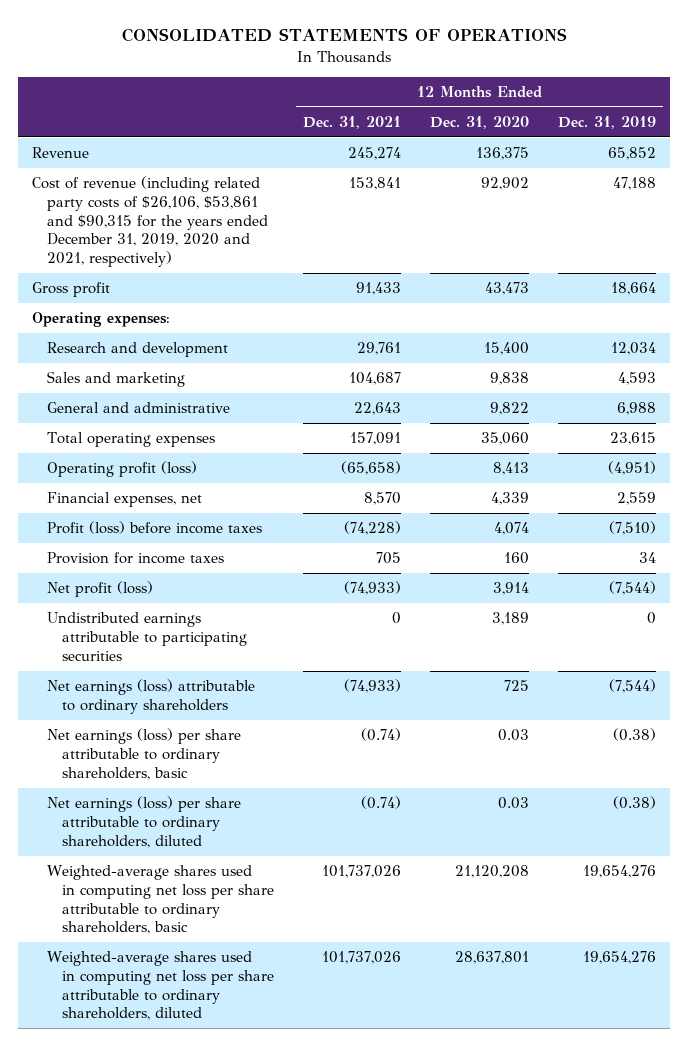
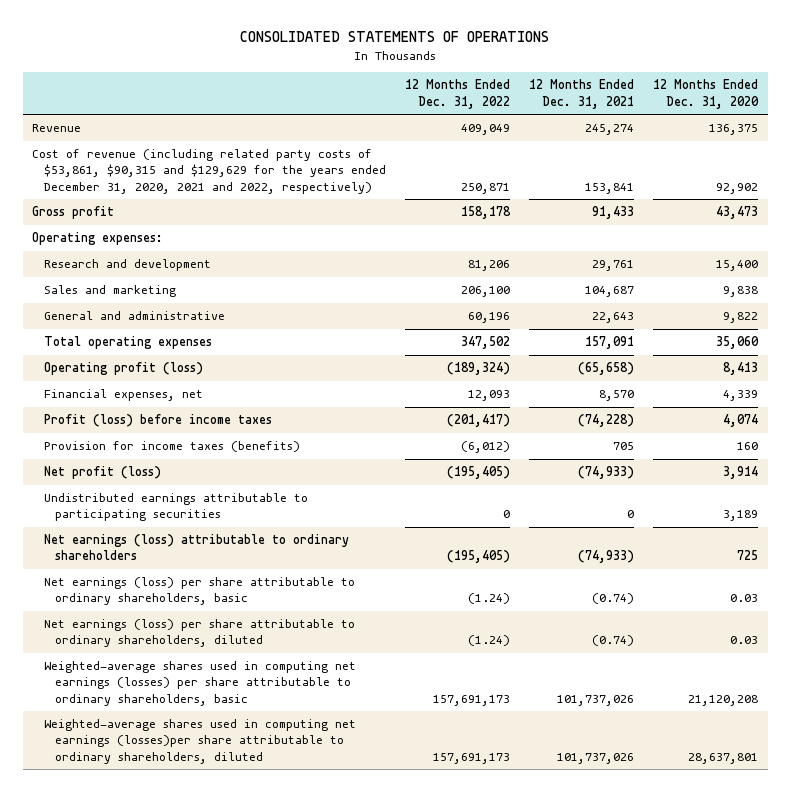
[557,115,656,129] Dec. 31, 2019 -> none
none -> [404,79,510,109] 12 Months Ended Dec. 31, 2022
[32,176,269,268] Cost of revenue (including related party costs of $26,106, $53,861 and $90,315 for the years ended December 31, 2019, 2020 and 2021, respectively) -> [32,149,386,194] Cost of revenue (including related party costs of $53,861, $90,315 and $129,629 for the years ended December 31, 2020, 2021 and 2022, respectively)
[47,552,225,565] Provision for income taxes -> [43,441,300,453] Provision for income taxes (benefits)
[47,865,275,935] Weighted-average shares used in computing net loss per share attributable to ordinary shareholders, basic -> [43,661,356,706] Weighted-average shares used in computing net earnings (losses) per share attributable to ordinary shareholders, basic
[47,951,275,1021] Weighted-average shares used in computing net loss per share attributable to ordinary shareholders, diluted -> [43,719,356,764] Weighted-average shares used in computing net earnings (losses)per share attributable to ordinary shareholders, diluted

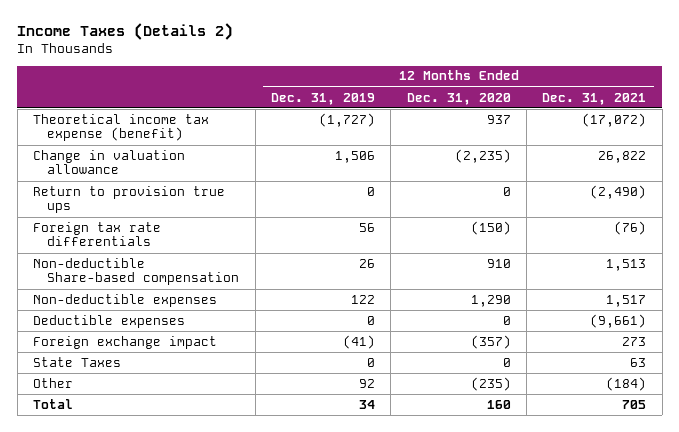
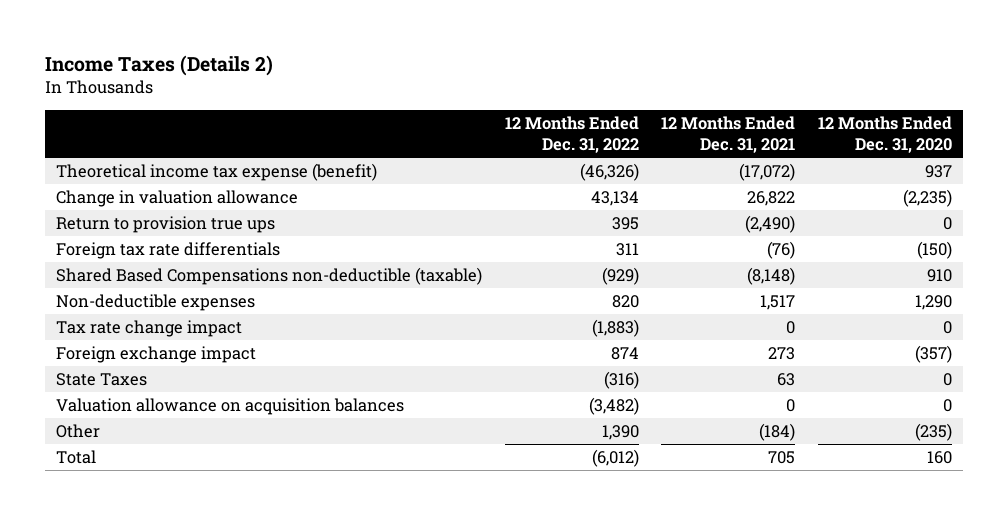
[270,92,375,105] Dec. 31, 2019 -> none
none -> [504,115,639,154] 12 Months Ended Dec. 31, 2022
[32,257,240,286] Non-deductible Share-based compensation -> [55,266,482,285] Shared Based Compensations non-deductible (taxable)
[606,258,647,271] 1,513 -> [747,266,796,285] (8,148)
[32,314,185,328] Deductible expenses -> none
none -> [55,319,242,337] Tax rate change impact
none -> [55,397,404,415] Valuation allowance on acquisition balances

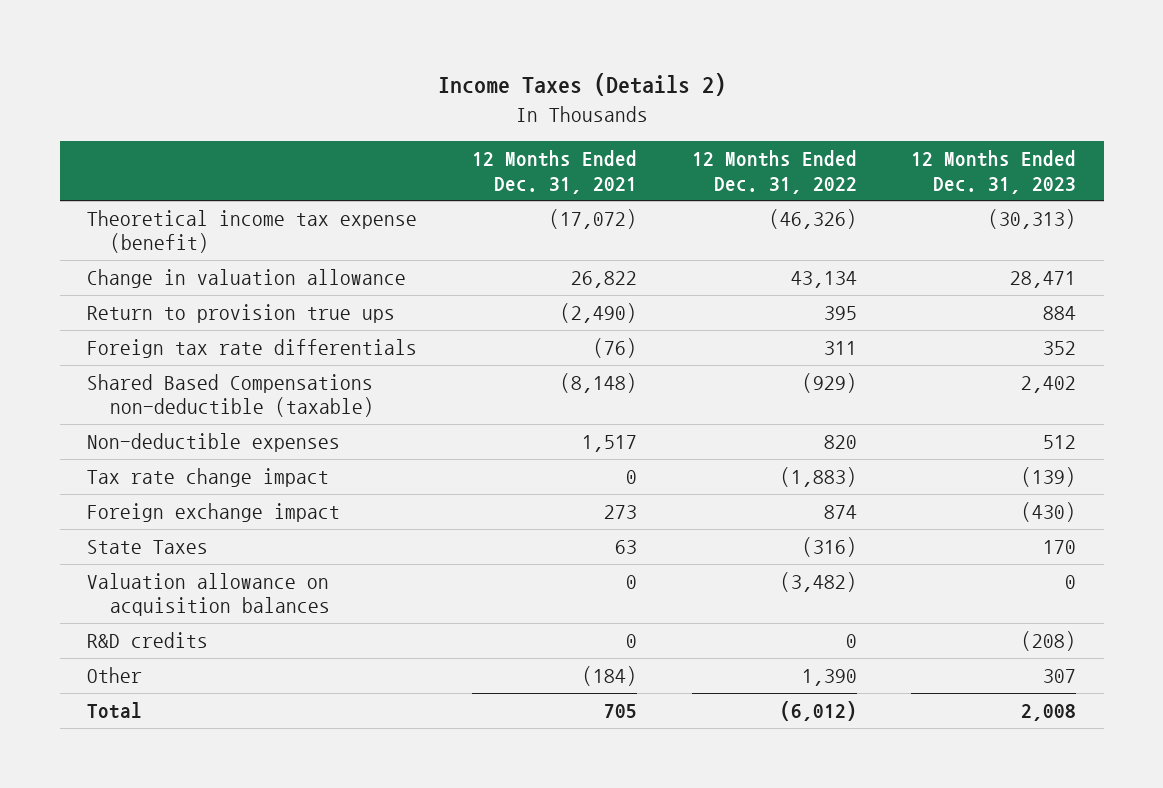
[817,115,952,154] 12 Months Ended Dec. 31, 2020 -> none
none -> [911,150,1077,194] 12 Months Ended Dec. 31, 2023
none -> [87,631,209,648] R&D credits

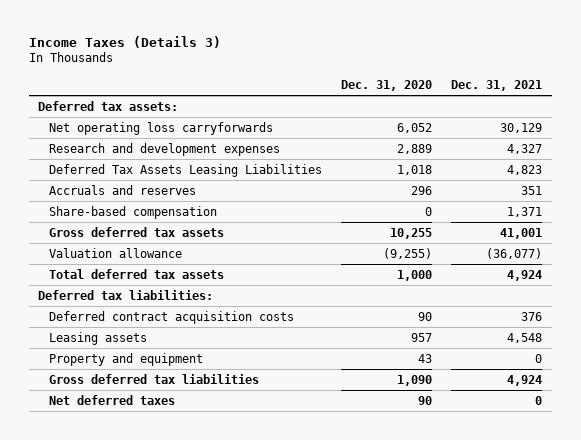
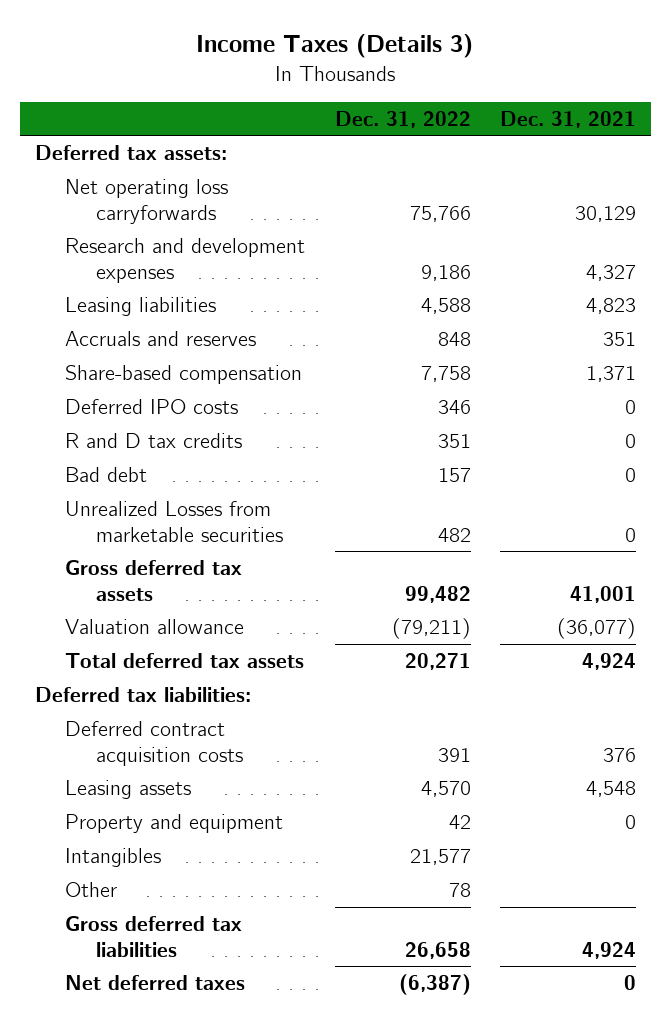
[341,79,433,91] Dec. 31, 2020 -> none
none -> [334,110,471,128] Dec. 31, 2022
[49,163,323,177] Deferred Tax Assets Leasing Liabilities -> [65,297,217,317] Leasing liabilities
none -> [65,399,239,415] Deferred IPO costs
none -> [65,433,243,449] R and D tax credits
none -> [65,467,148,483] Bad debt
none -> [65,501,283,542] Unrealized Losses from marketable securities
none -> [65,848,162,868] Intangibles
none -> [65,882,118,898] Other

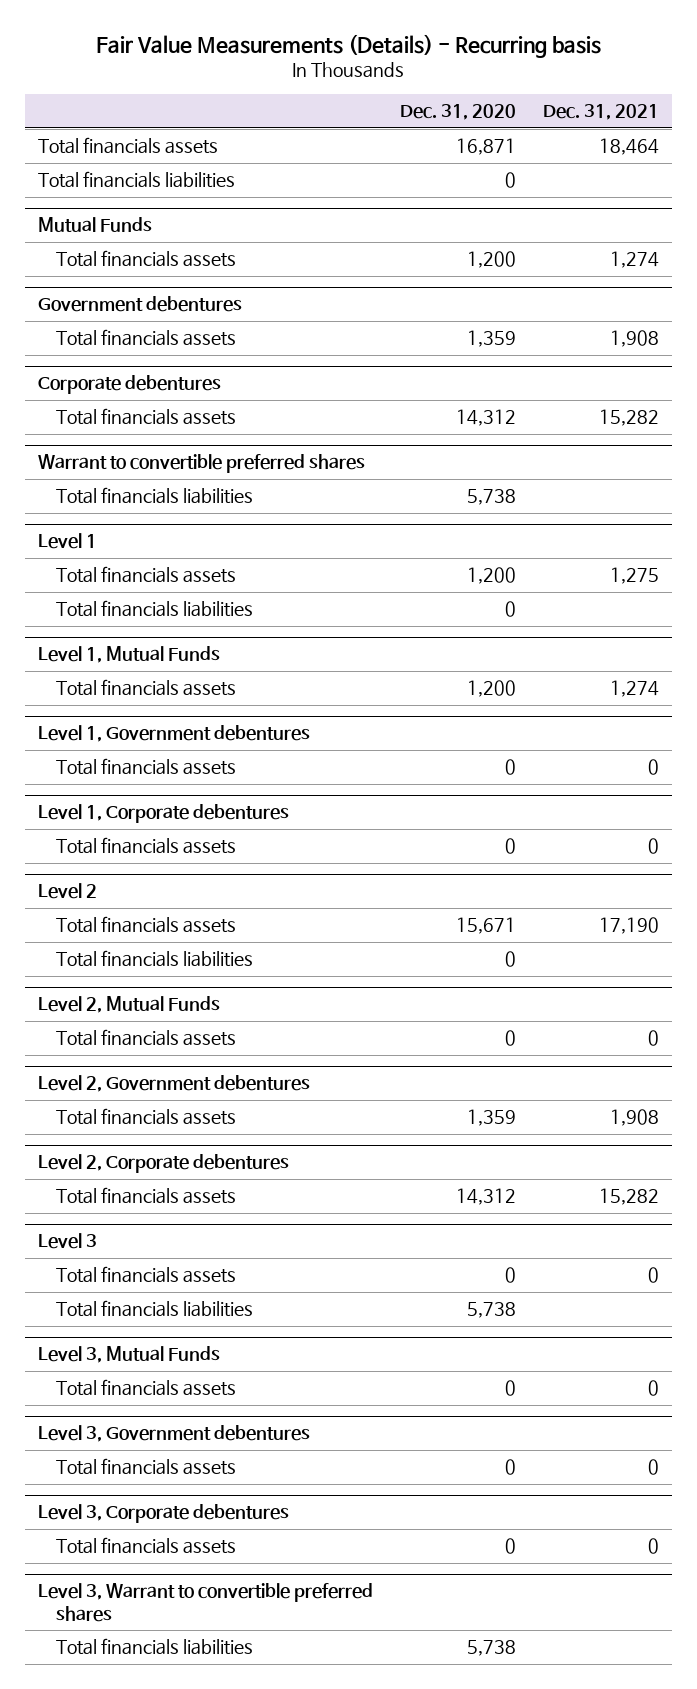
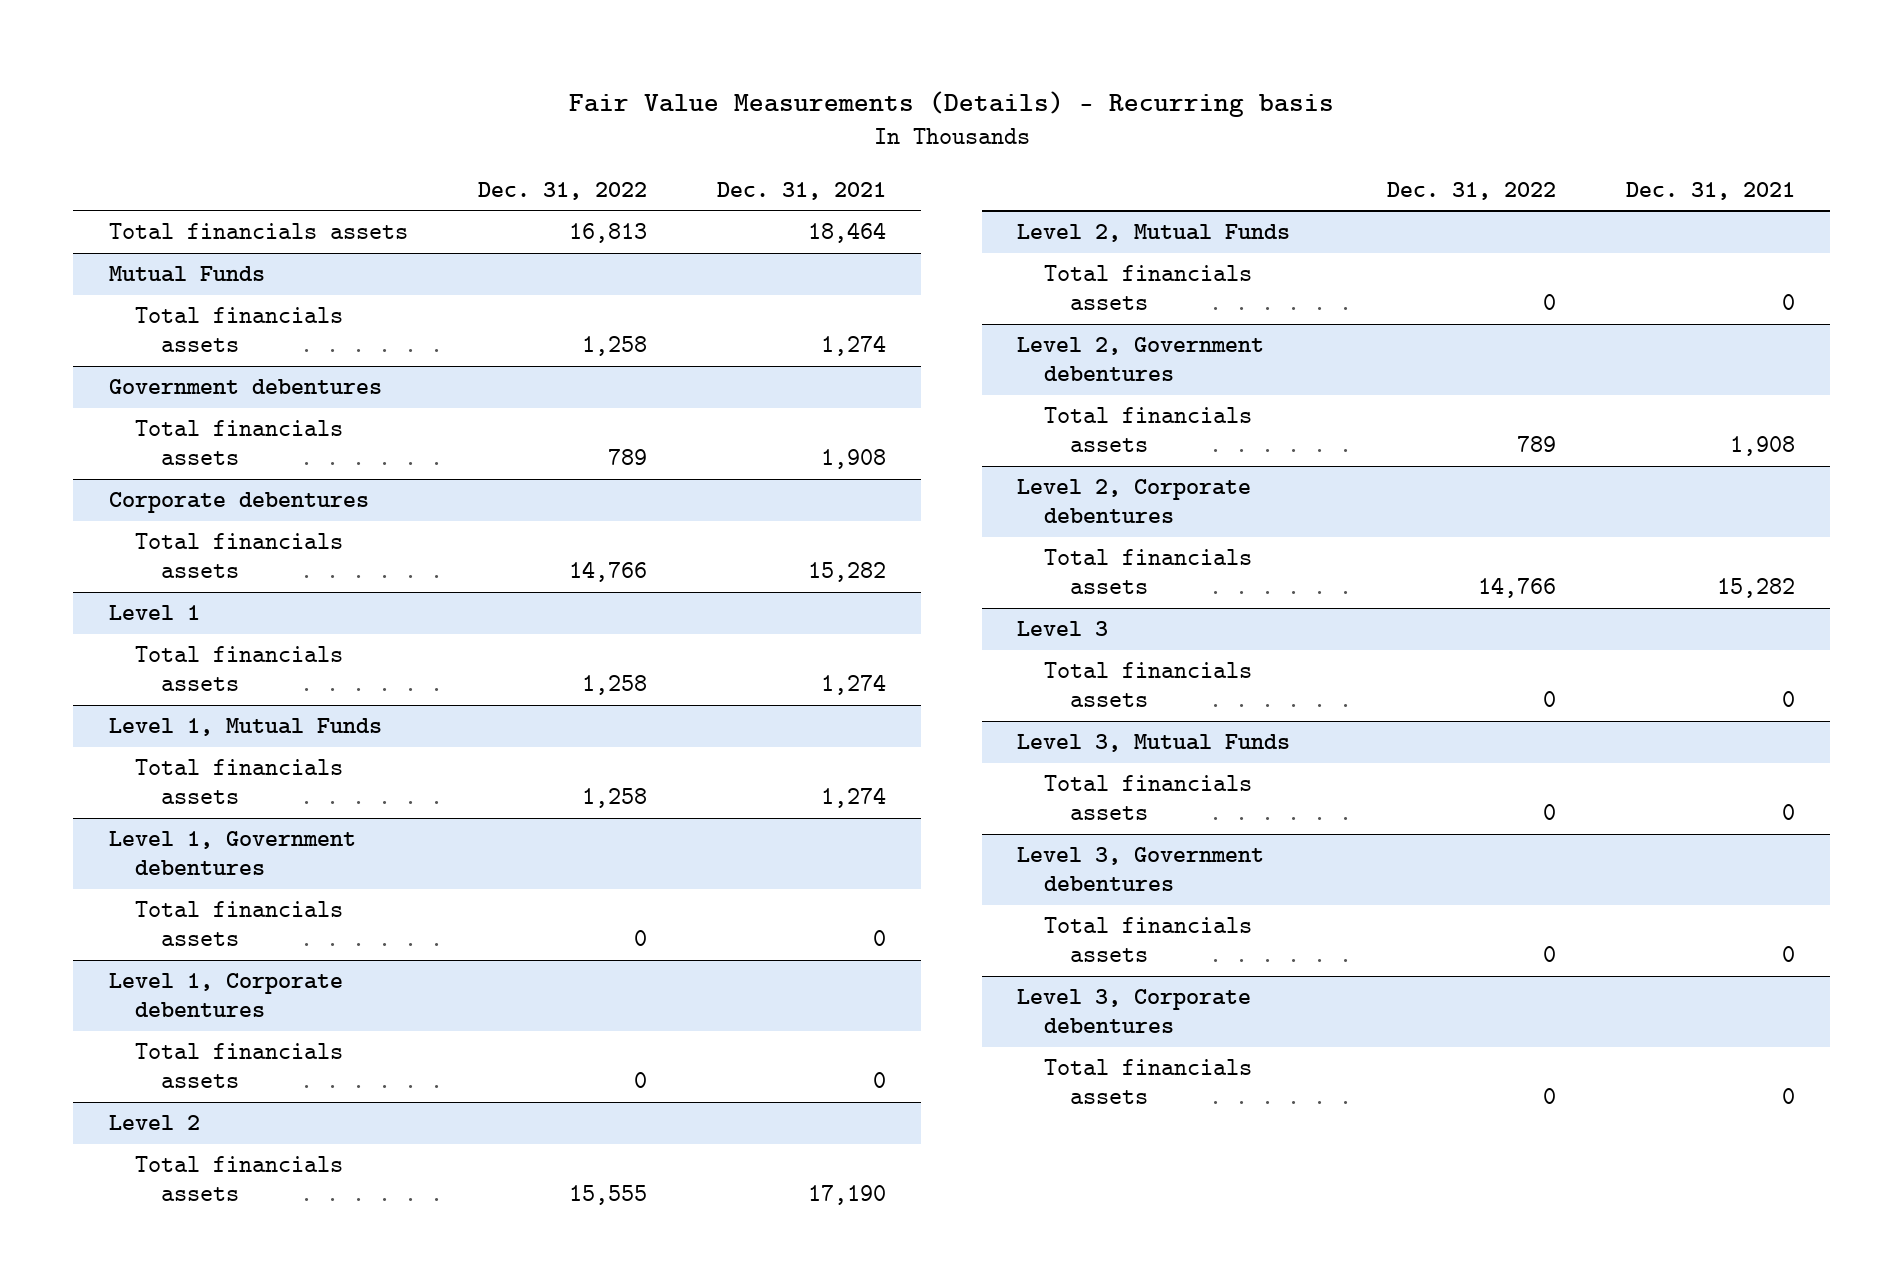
[399,104,516,121] Dec. 31, 2020 -> none
none -> [477,181,647,200] Dec. 31, 2022
[38,171,236,189] Total financials liabilities -> none
[38,454,366,474] Warrant to convertible preferred shares -> none
[55,487,253,505] Total financials liabilities -> none
[55,600,253,618] Total financials liabilities -> none
[609,567,659,585] 1,275 -> [821,674,887,696] 1,274
[55,950,253,968] Total financials liabilities -> none
[55,1300,253,1318] Total financials liabilities -> none
[38,1583,374,1622] Level 3, Warrant to convertible preferred shares -> none
[55,1638,253,1656] Total financials liabilities -> none

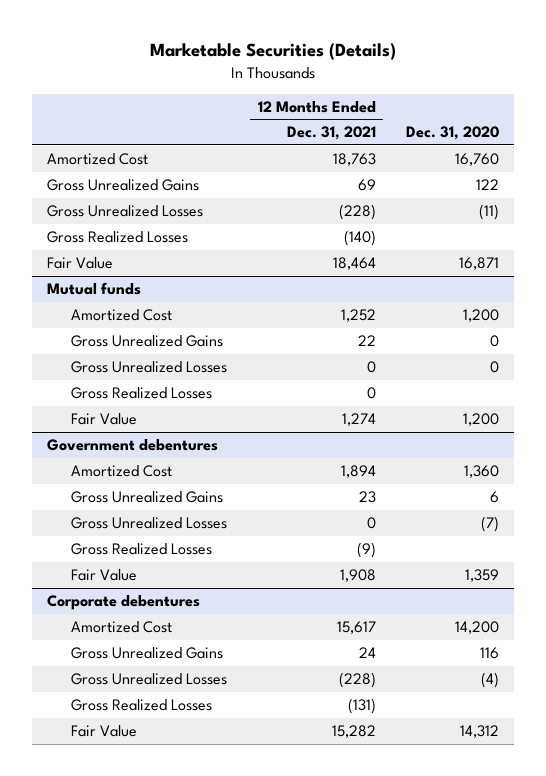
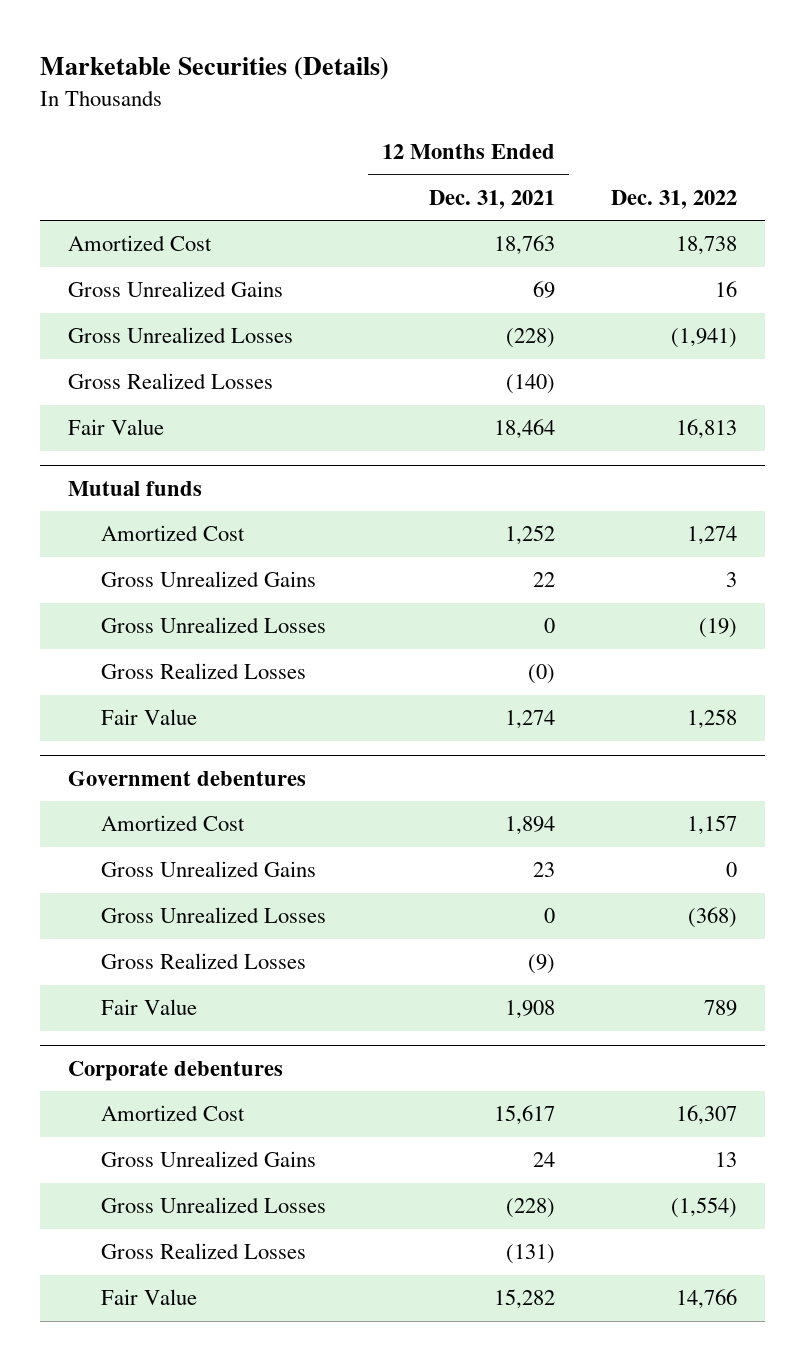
[405,126,499,141] Dec. 31, 2020 -> none
none -> [611,189,738,209] Dec. 31, 2022
[366,387,376,400] 0 -> [528,664,556,685] (0)

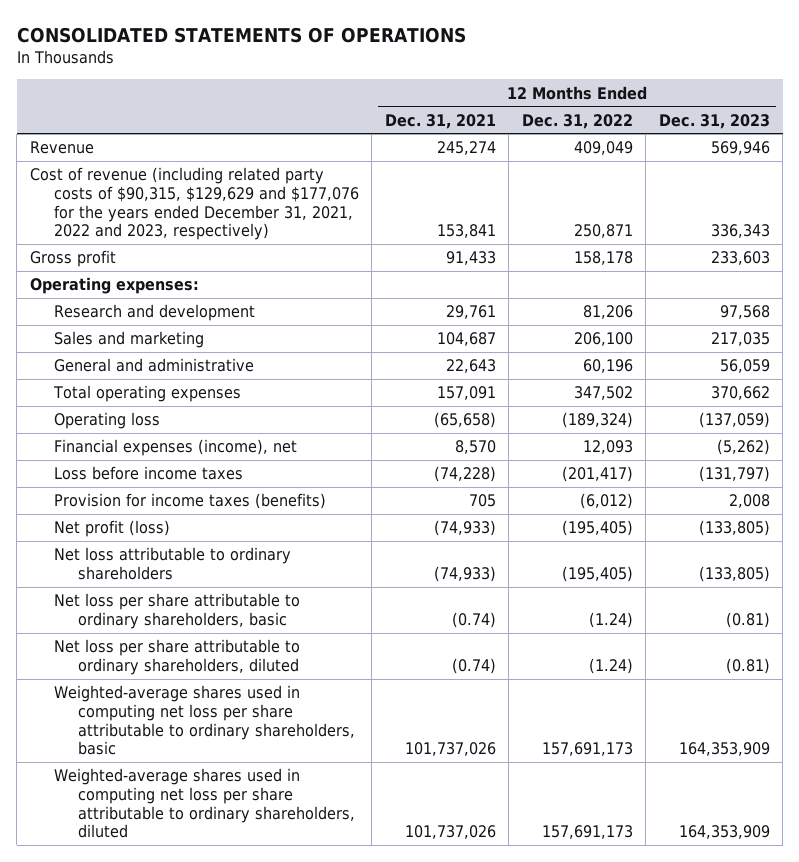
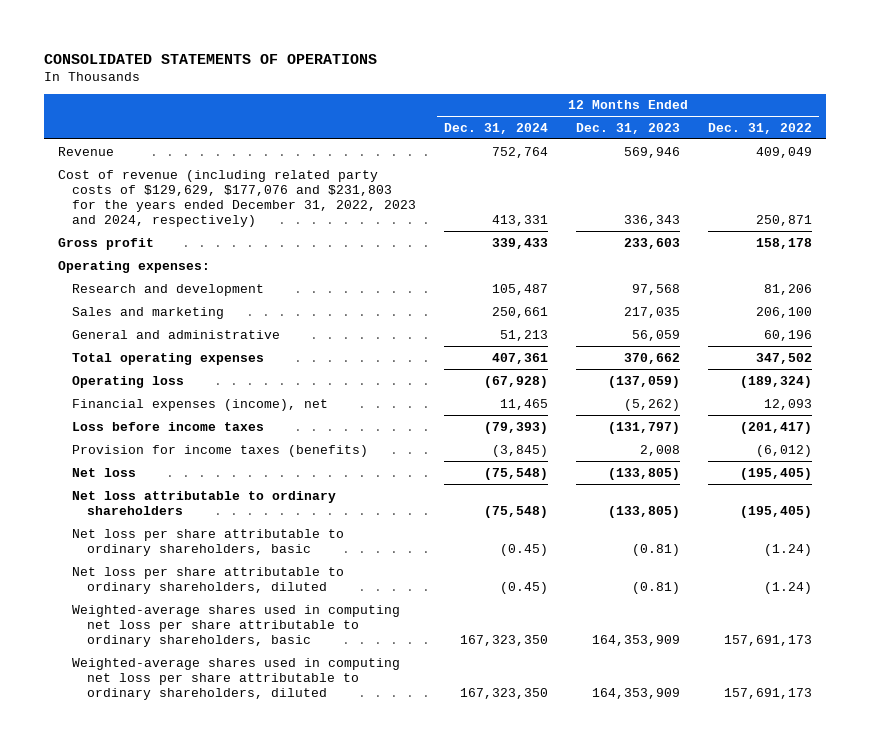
[384,113,496,129] Dec. 31, 2021 -> none
none -> [444,122,549,134] Dec. 31, 2024
[29,167,359,241] Cost of revenue (including related party costs of $90,315, $129,629 and $177,076 for the years ended December 31, 2021, 2022 and 2023, respectively) -> [57,169,417,228] Cost of revenue (including related party costs of $129,629, $177,076 and $231,803 for the years ended December 31, 2022, 2023 and 2024, respectively)
[53,520,170,538] Net profit (loss) -> [72,467,137,477] Net loss

